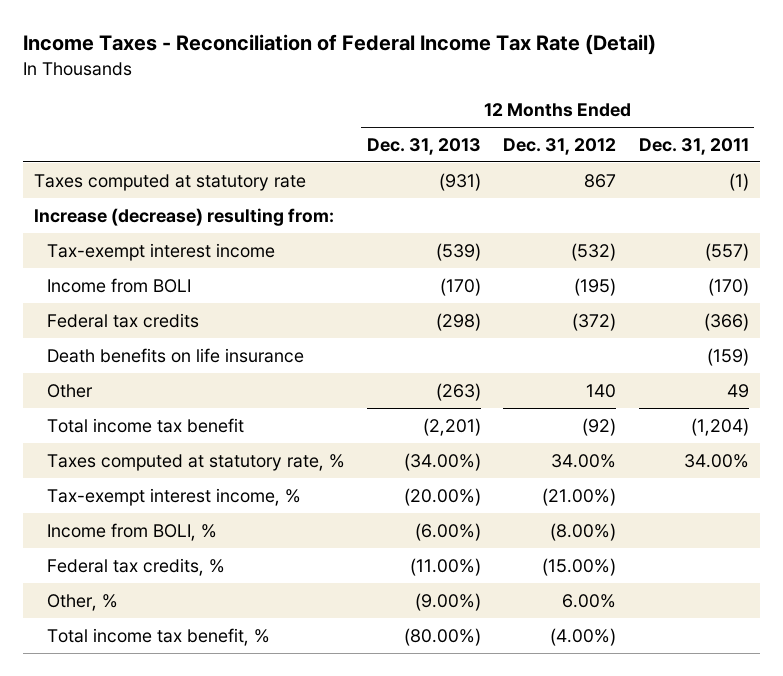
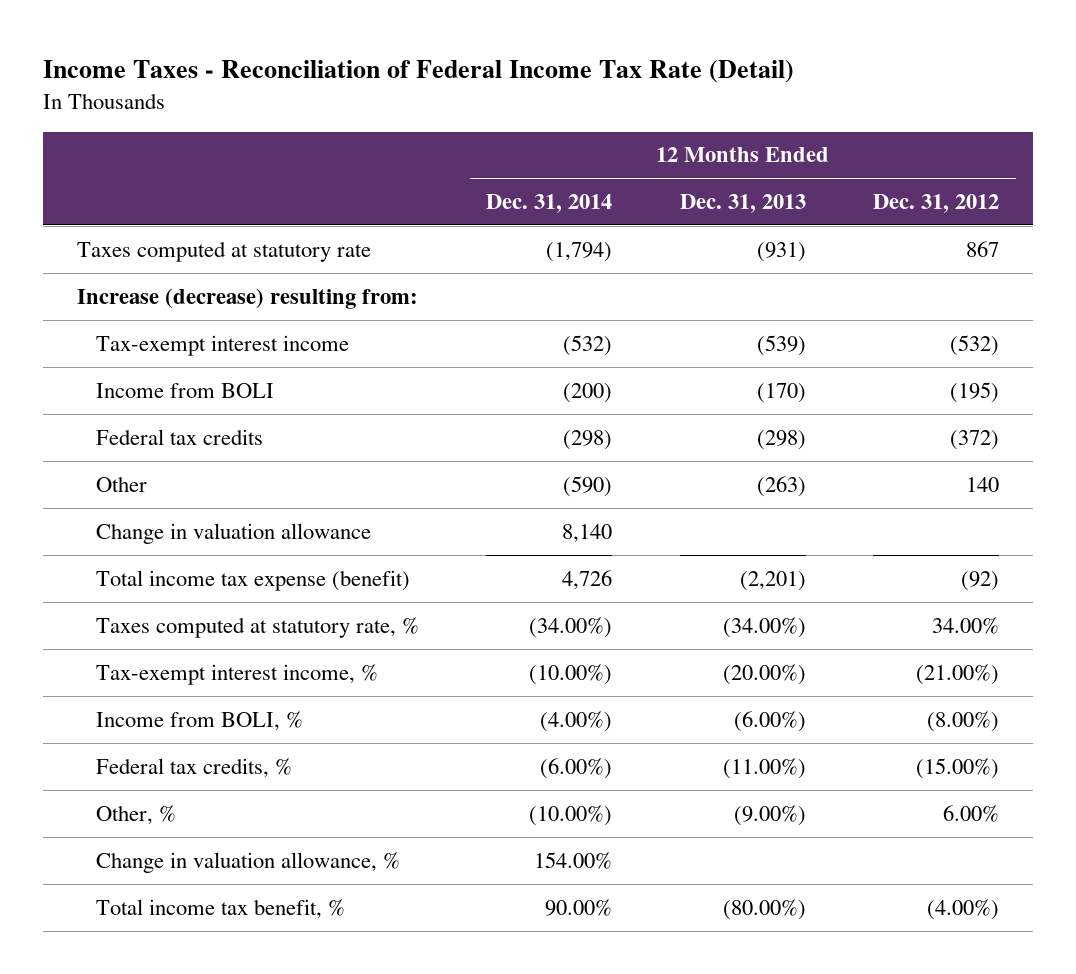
[638,137,749,155] Dec. 31, 2011 -> none
none -> [486,194,613,214] Dec. 31, 2014
[46,347,304,363] Death benefits on life insurance -> none
none -> [96,522,372,544] Change in valuation allowance
[46,417,244,433] Total income tax benefit -> [96,569,411,591] Total income tax expense (benefit)
none -> [96,851,401,873] Change in valuation allowance, %

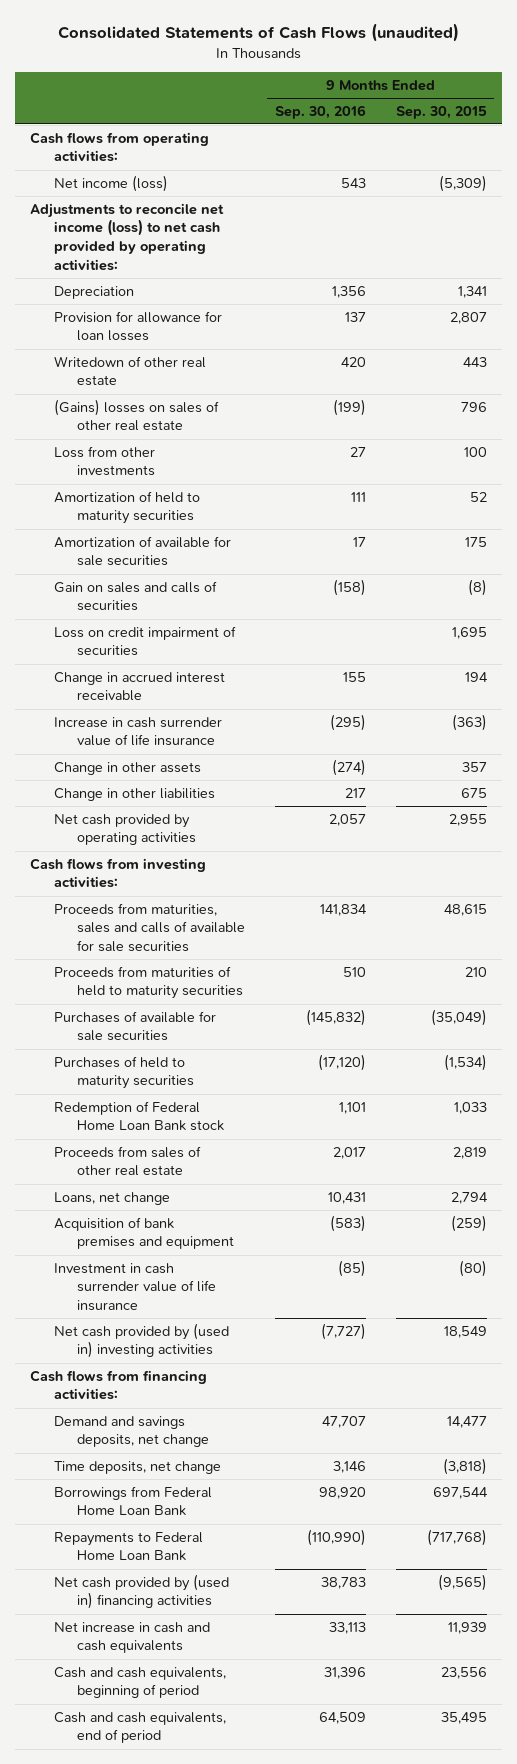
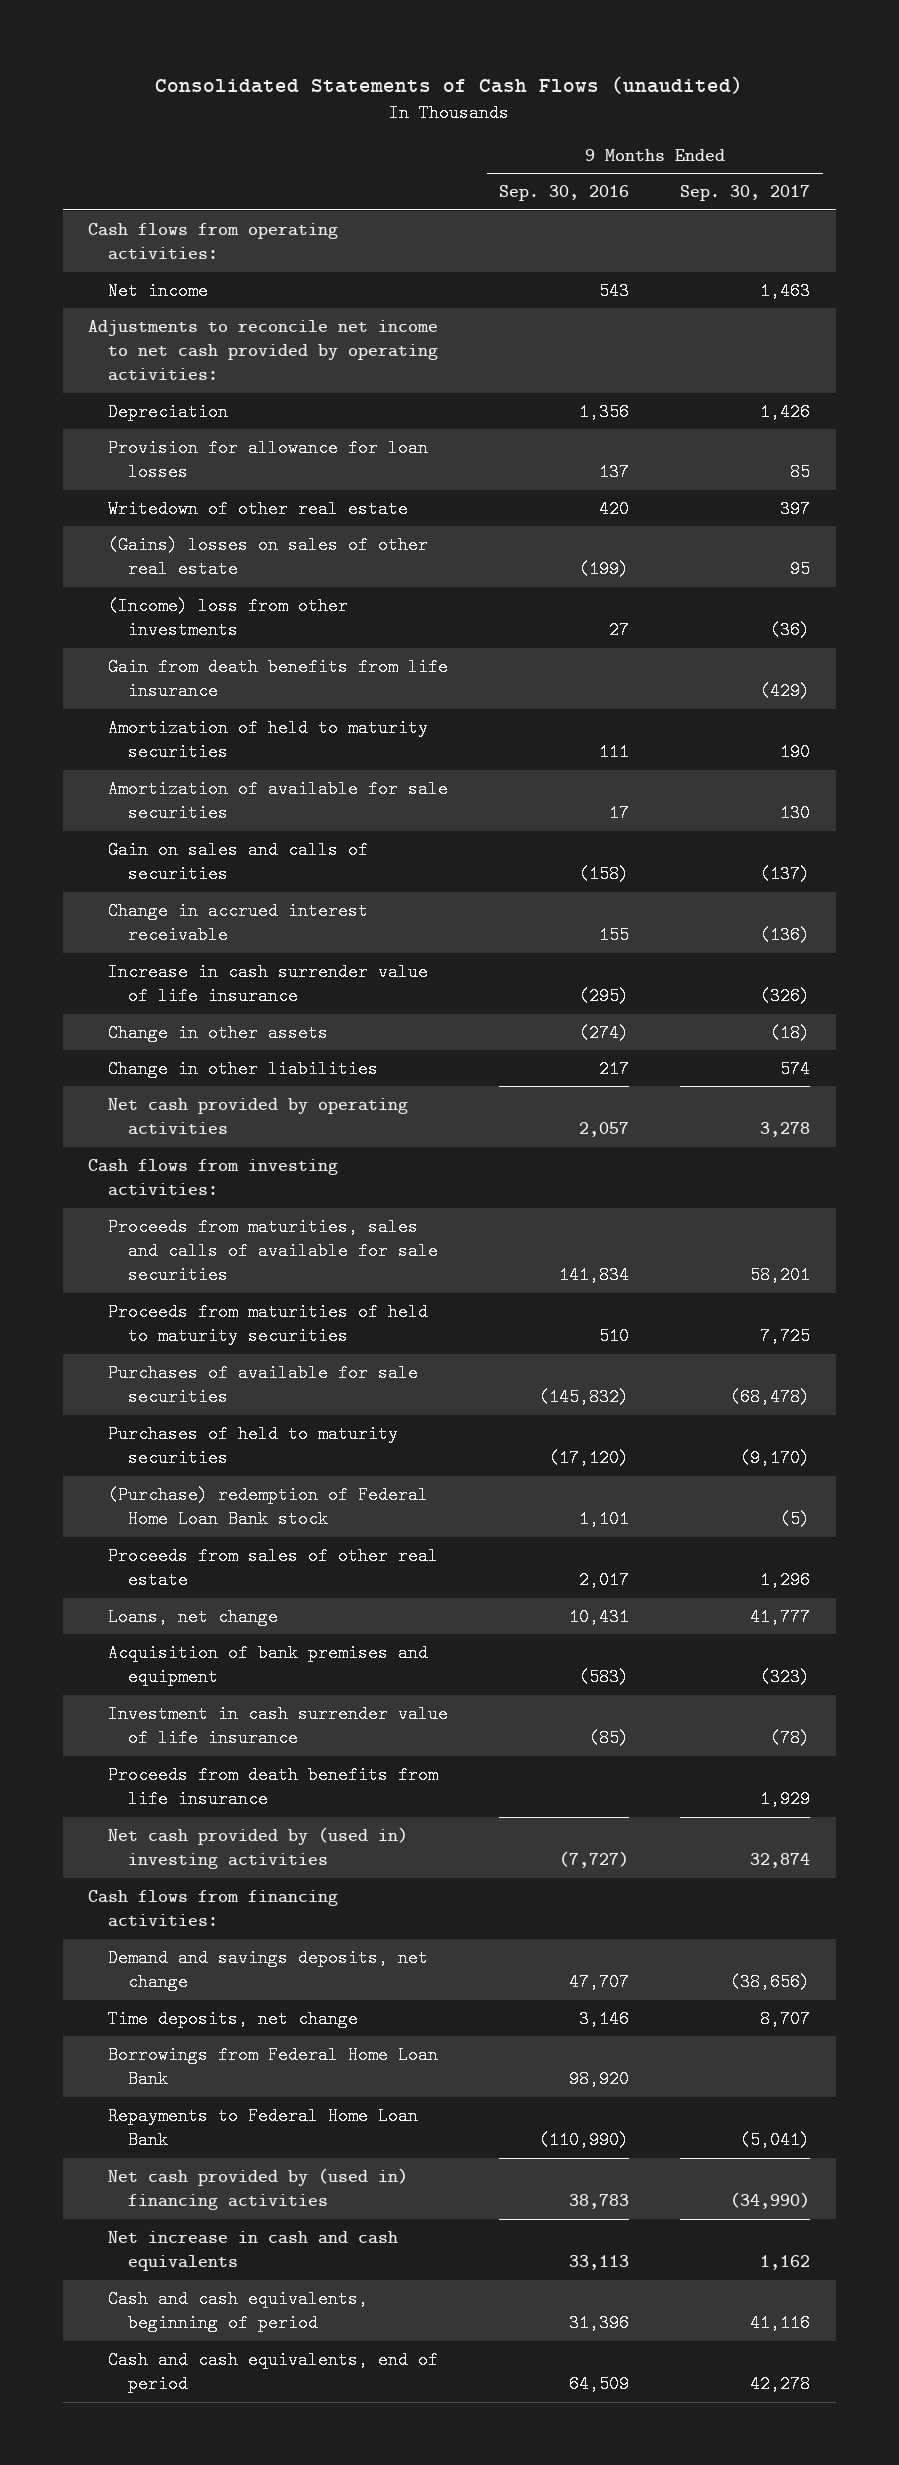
[395,105,487,119] Sep. 30, 2015 -> none
none -> [680,185,811,202] Sep. 30, 2017
[53,174,168,192] Net income (loss) -> [108,282,209,301] Net income
[30,202,225,271] Adjustments to reconcile net income (loss) to net cash provided by operating activities: -> [88,320,439,382] Adjustments to reconcile net income to net cash provided by operating activities:
[53,445,155,477] Loss from other investments -> [108,597,349,640] (Income) loss from other investments
none -> [108,658,449,701] Gain from death benefits from life insurance
[53,625,236,657] Loss on credit impairment of securities -> none
[53,1100,224,1132] Redemption of Federal Home Loan Bank stock -> [108,1486,429,1529] (Purchase) redemption of Federal Home Loan Bank stock
none -> [108,1766,439,1809] Proceeds from death benefits from life insurance

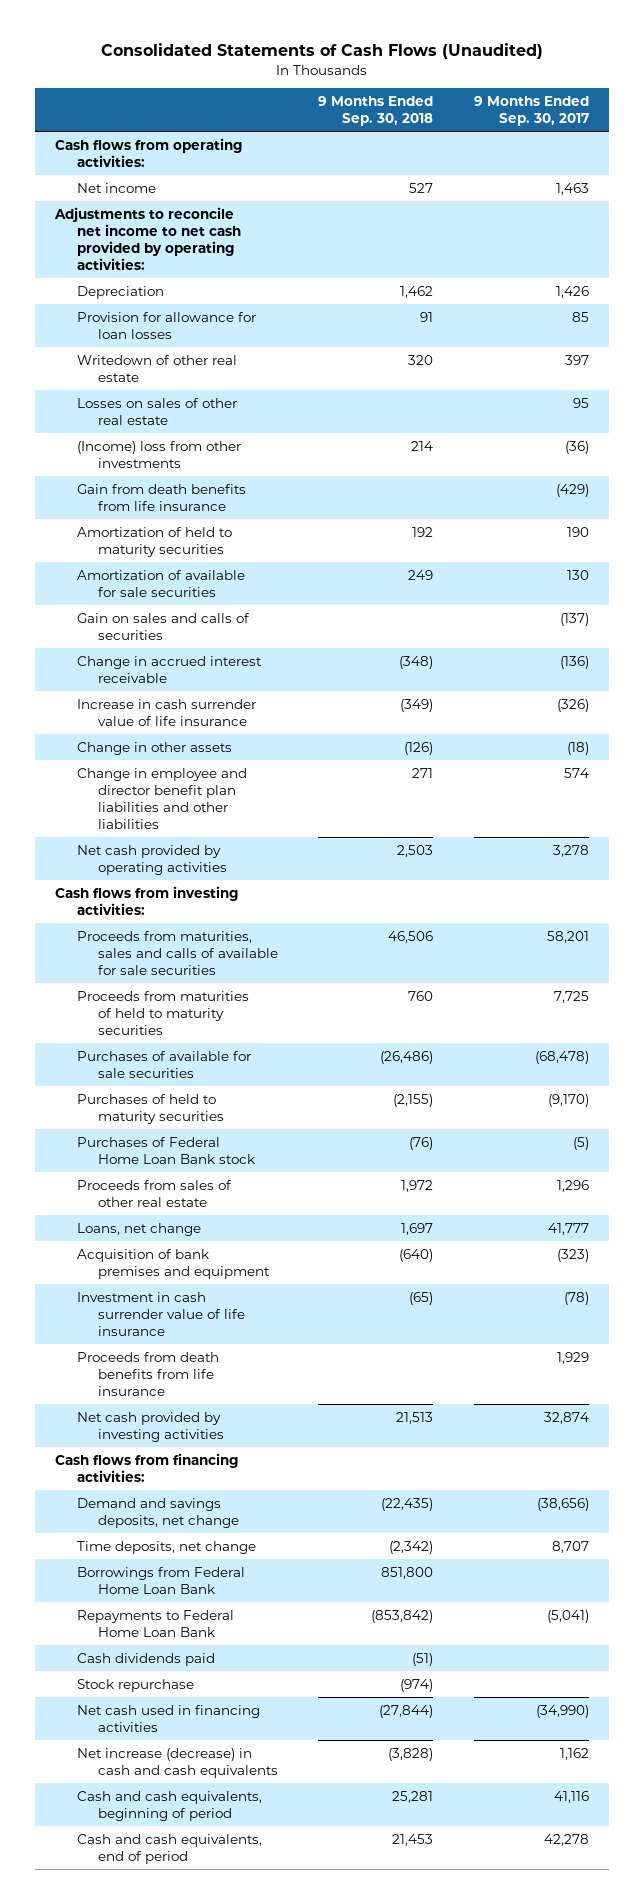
[155,76,744,95] Consolidated Statements of Cash Flows (unaudited) -> [100,43,543,60] Consolidated Statements of Cash Flows (Unaudited)
[499,185,630,202] Sep. 30, 2016 -> none
none -> [318,96,434,127] 9 Months Ended Sep. 30, 2018
[108,536,429,579] (Gains) losses on sales of other real estate -> [76,397,237,425] Losses on sales of other real estate
[108,1060,379,1079] Change in other liabilities -> [76,767,247,829] Change in employee and director benefit plan liabilities and other liabilities
[108,1486,429,1529] (Purchase) redemption of Federal Home Loan Bank stock -> [76,1136,256,1164] Purchases of Federal Home Loan Bank stock
[108,1827,409,1870] Net cash provided by (used in) investing activities -> [76,1411,225,1442] Net cash provided by investing activities
none -> [76,1652,215,1666] Cash dividends paid
none -> [76,1678,194,1692] Stock repurchase
[108,2168,409,2211] Net cash provided by (used in) financing activities -> [76,1704,260,1732] Net cash used in financing activities
[108,2231,399,2272] Net increase in cash and cash equivalents -> [76,1747,279,1778] Net increase (decrease) in cash and cash equivalents

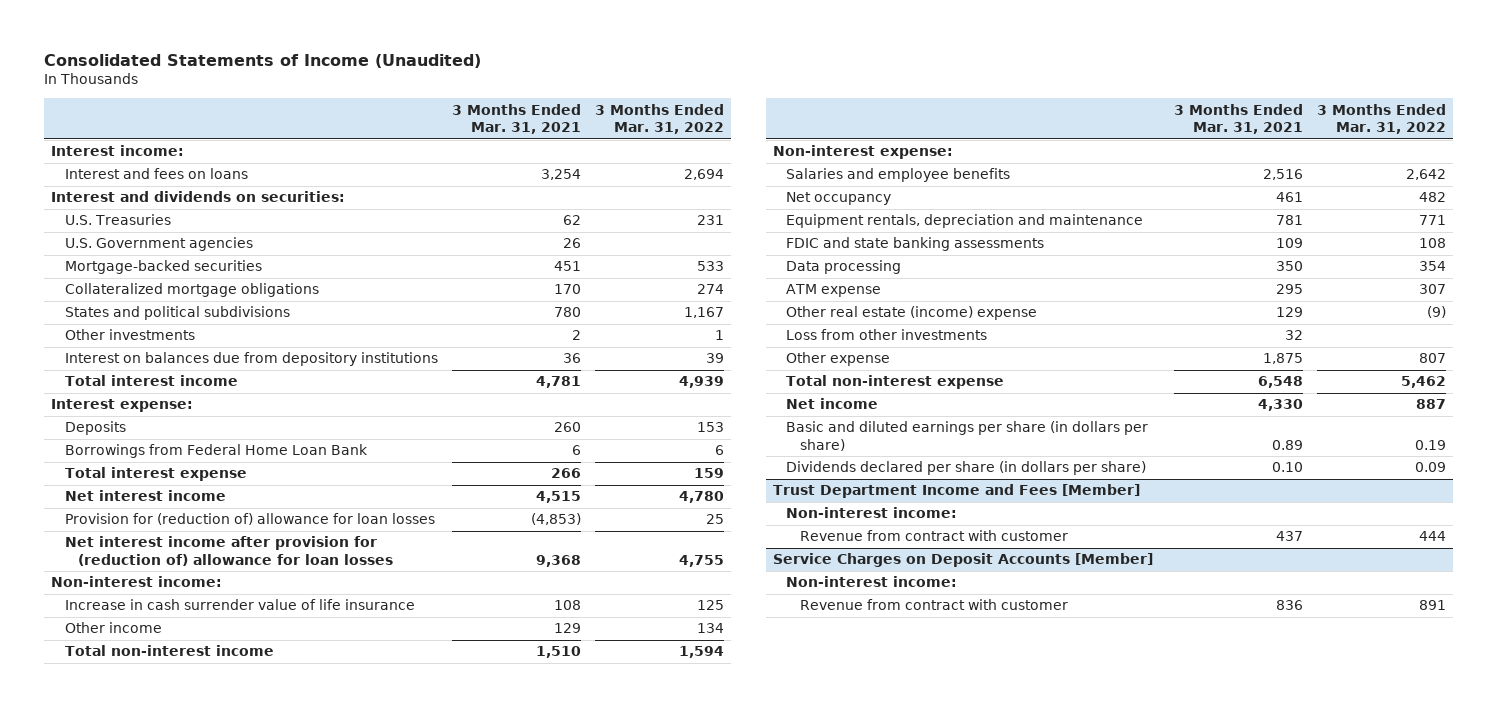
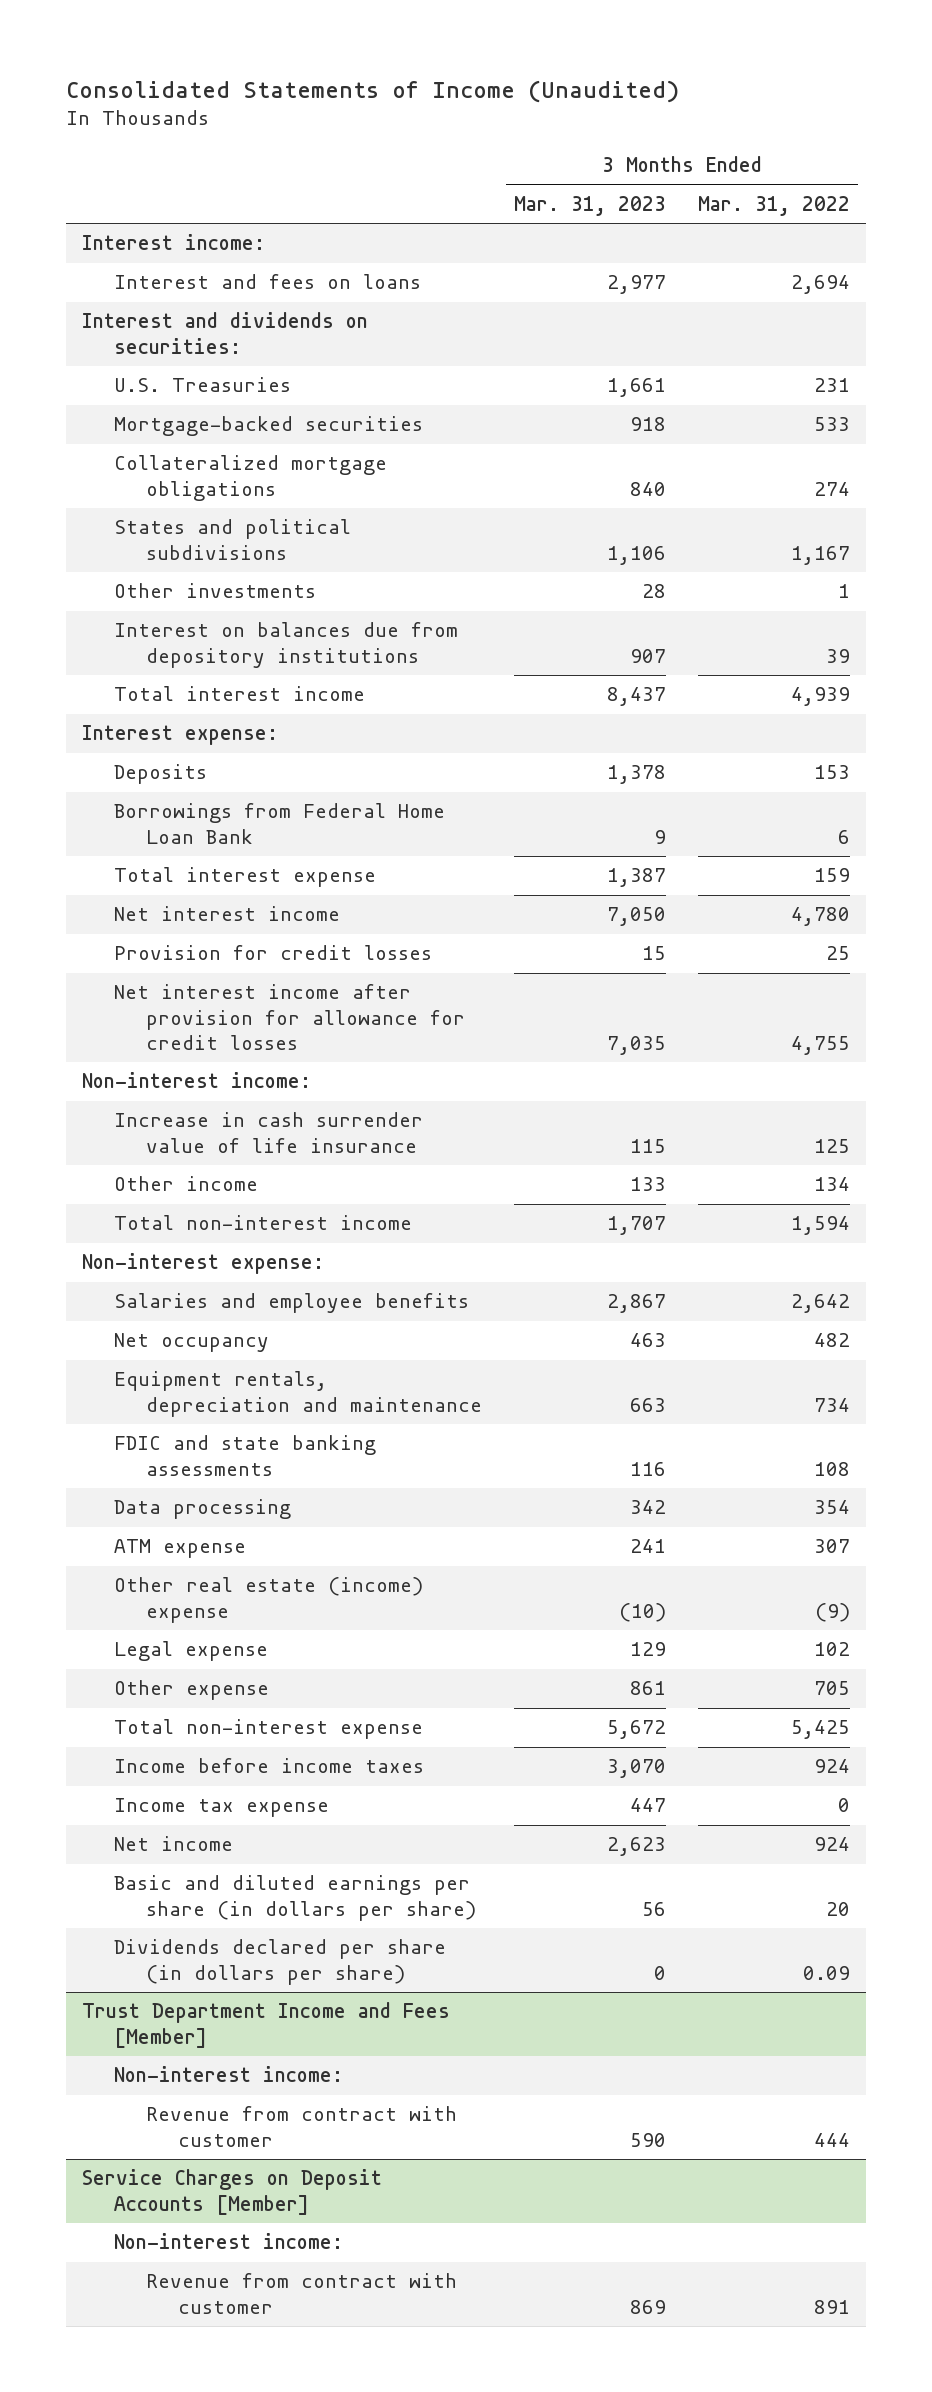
[451,103,581,135] 3 Months Ended Mar. 31, 2021 -> none
none -> [513,195,666,216] Mar. 31, 2023
[64,237,253,252] U.S. Government agencies -> none
[64,513,435,526] Provision for (reduction of) allowance for loan losses -> [114,945,433,961] Provision for credit losses
[64,536,394,567] Net interest income after provision for (reduction of) allowance for loan losses -> [114,984,466,1050] Net interest income after provision for allowance for credit losses
[1418,215,1446,226] 771 -> [813,1397,850,1412] 734
[786,329,988,341] Loss from other investments -> none
none -> [114,1641,269,1662] Legal expense
[1418,353,1446,364] 807 -> [813,1681,850,1696] 705
[1400,376,1446,389] 5,462 -> [790,1720,850,1740] 5,425
none -> [114,1758,425,1774] Income before income taxes
none -> [114,1798,330,1818] Income tax expense
[1415,399,1446,410] 887 -> [813,1837,850,1852] 924
[1414,440,1446,451] 0.19 -> [825,1901,850,1916] 20

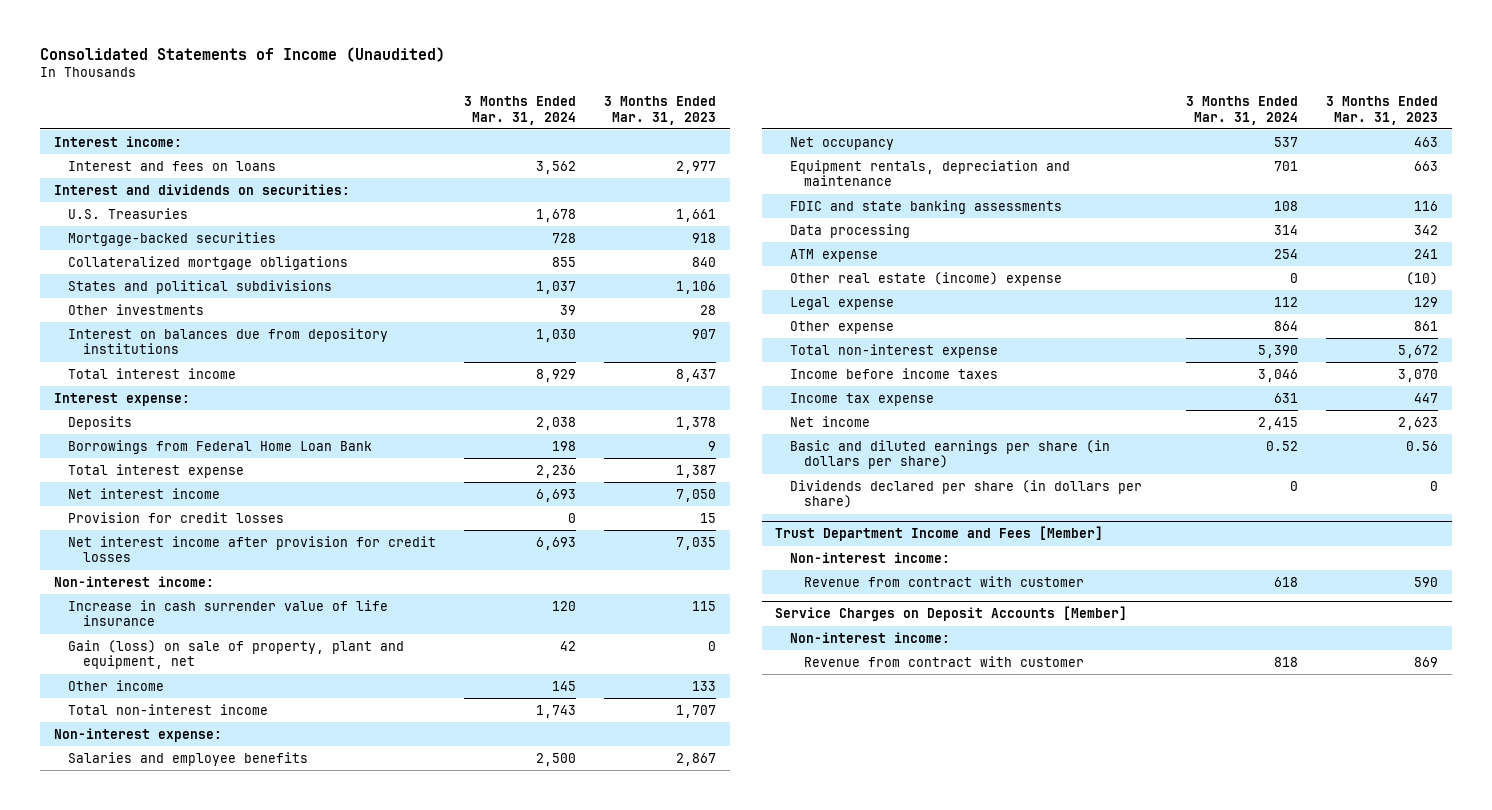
[697,195,850,216] Mar. 31, 2022 -> none
none -> [464,95,577,125] 3 Months Ended Mar. 31, 2024
[114,984,466,1050] Net interest income after provision for allowance for credit losses -> [68,535,437,563] Net interest income after provision for credit losses
none -> [68,639,405,670] Gain (loss) on sale of property, plant and equipment, net
[641,1901,666,1916] 56 -> [1405,440,1438,451] 0.56

